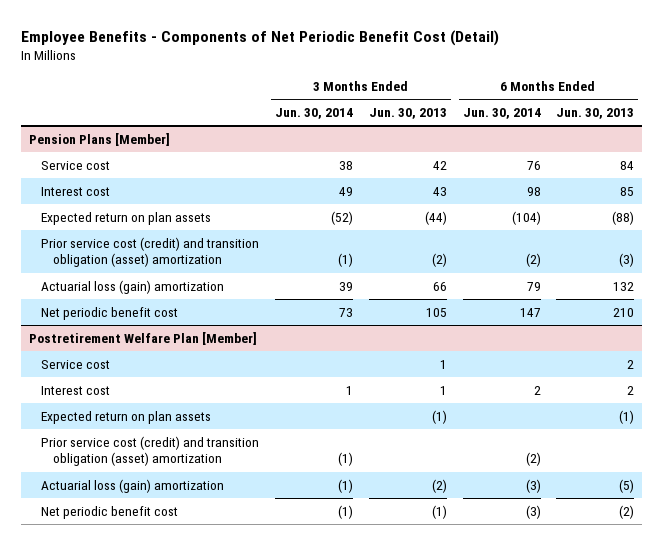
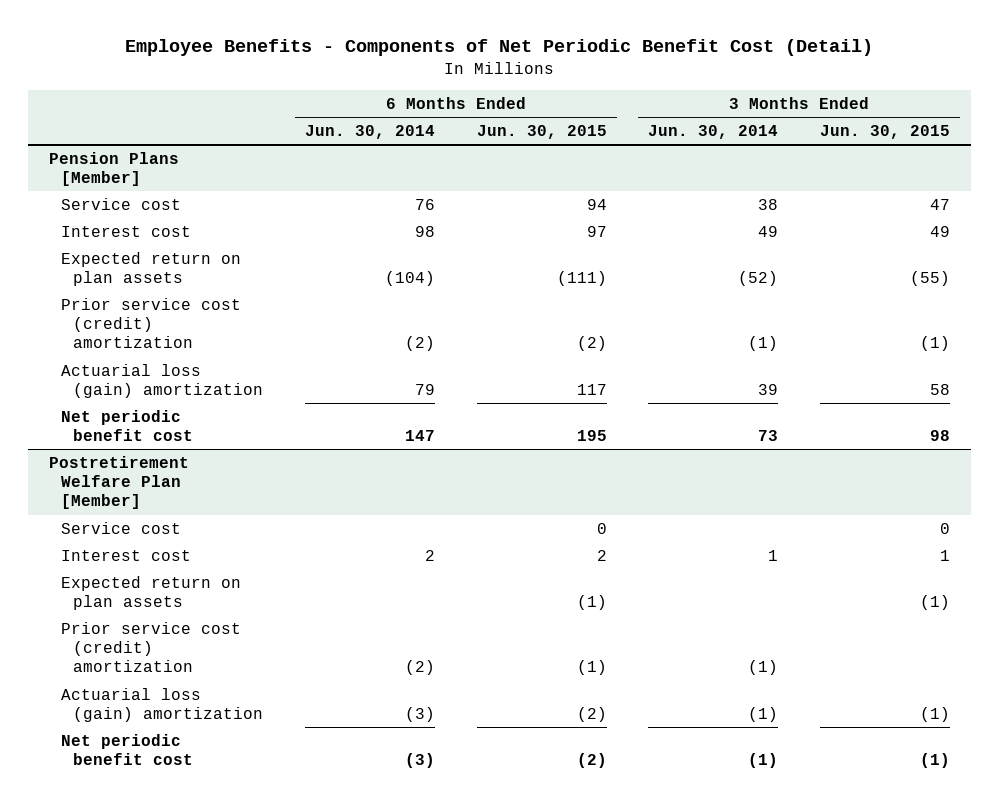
[368,108,447,120] Jun. 30, 2013 -> none
[556,108,635,120] Jun. 30, 2013 -> none
none -> [476,124,607,139] Jun. 30, 2015
none -> [819,124,950,139] Jun. 30, 2015
[40,236,259,268] Prior service cost (credit) and transition obligation (asset) amortization -> [60,297,241,349] Prior service cost (credit) amortization
[40,435,259,467] Prior service cost (credit) and transition obligation (asset) amortization -> [60,621,241,673] Prior service cost (credit) amortization

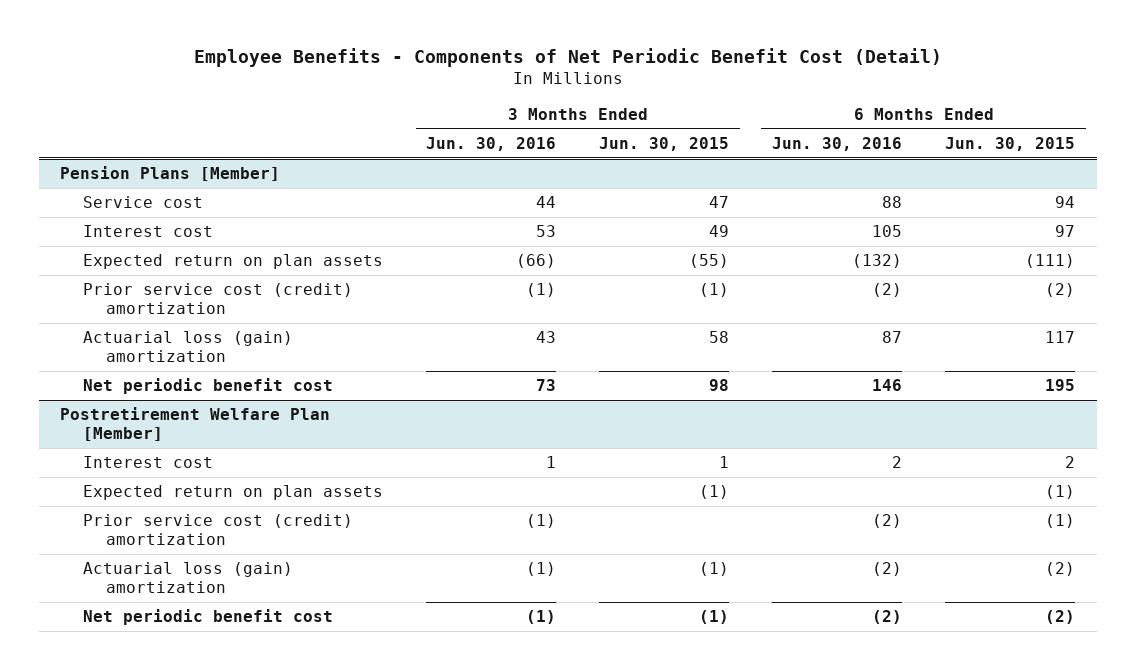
[305,124,436,139] Jun. 30, 2014 -> none
[648,124,779,139] Jun. 30, 2014 -> none
none -> [426,136,557,151] Jun. 30, 2016
none -> [772,136,903,151] Jun. 30, 2016
[60,521,181,534] Service cost -> none

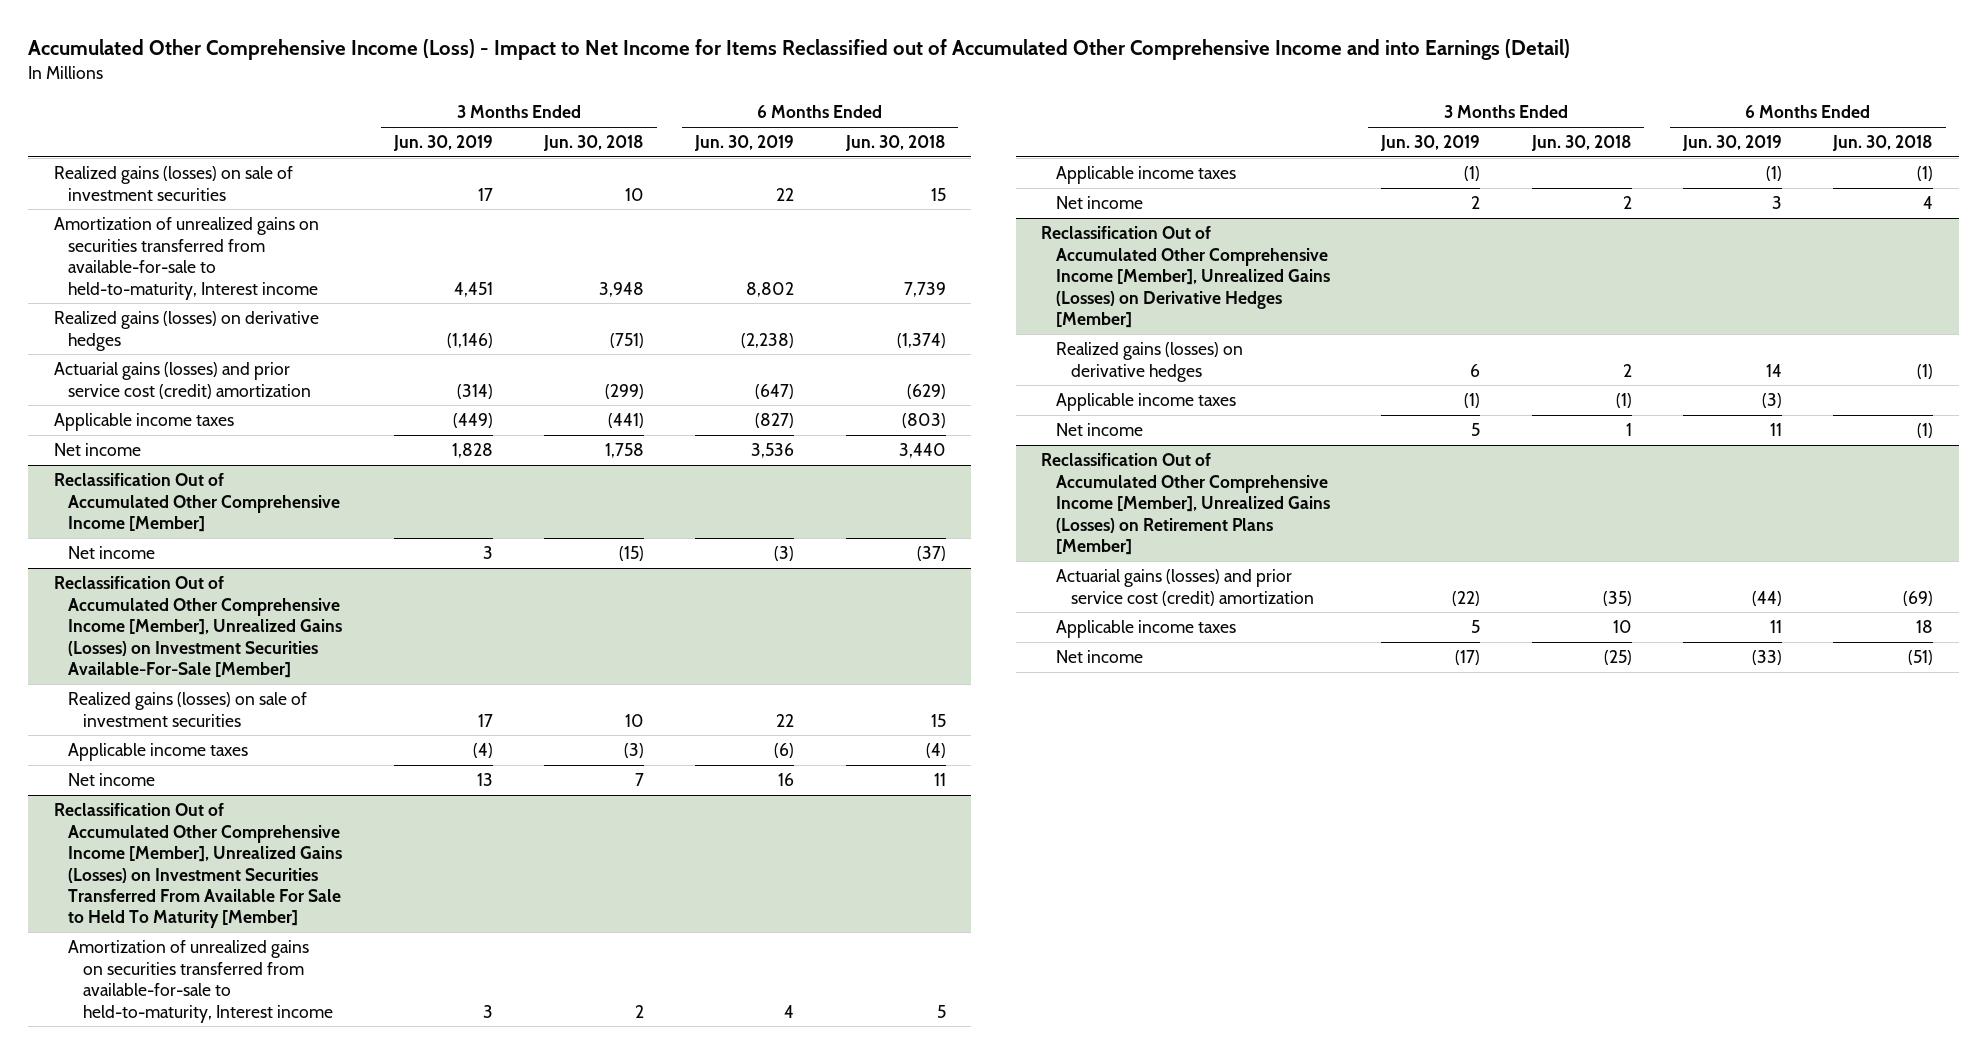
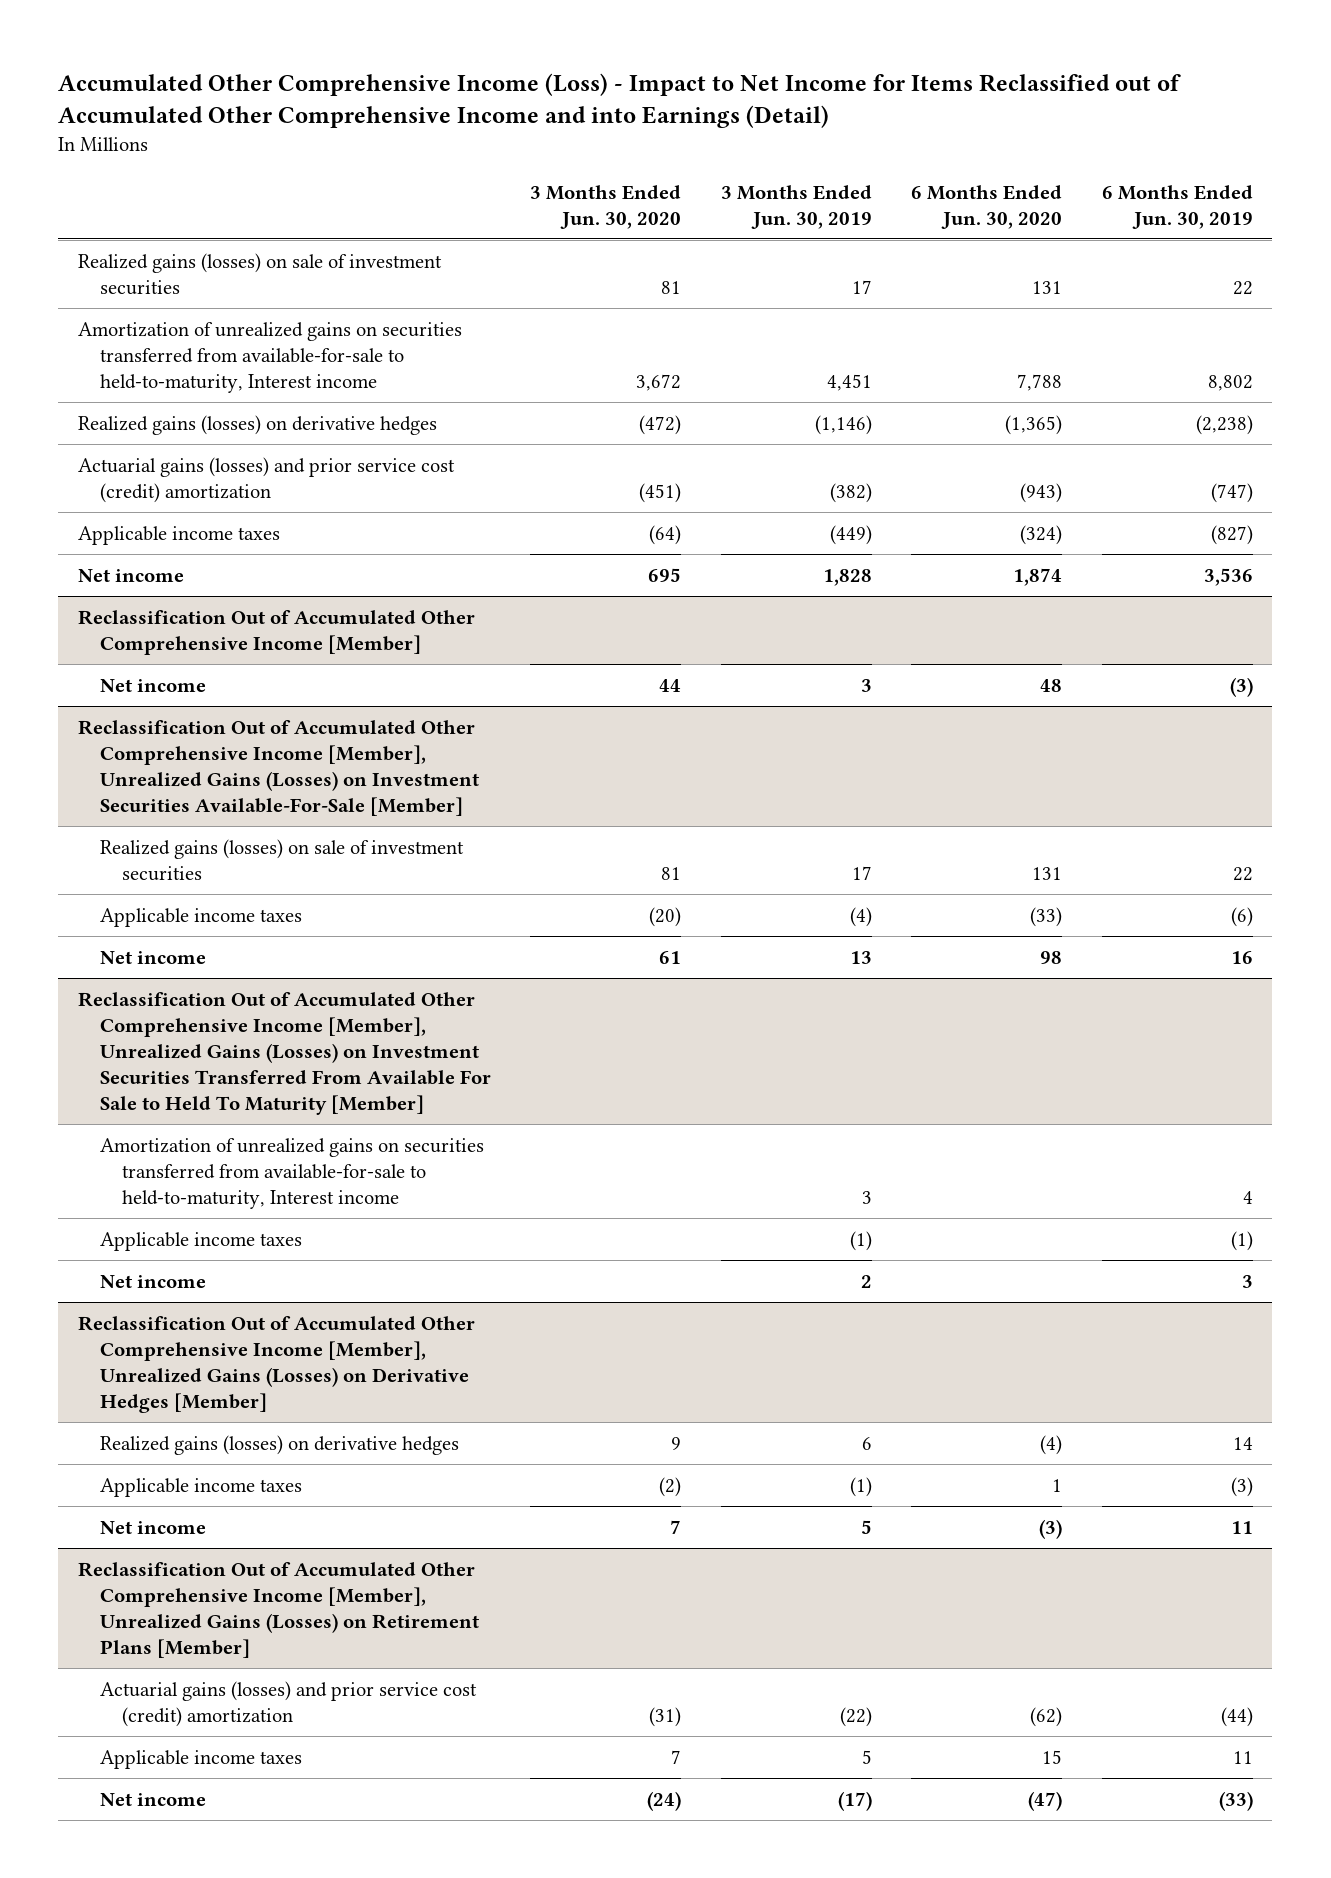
[542,135,644,152] Jun. 30, 2018 -> none
[844,135,946,152] Jun. 30, 2018 -> none
none -> [530,184,682,229] 3 Months Ended Jun. 30, 2020
none -> [911,184,1063,229] 6 Months Ended Jun. 30, 2020
[456,383,493,399] (314) -> [829,482,872,503] (382)
[755,383,795,399] (647) -> [1210,482,1253,503] (747)

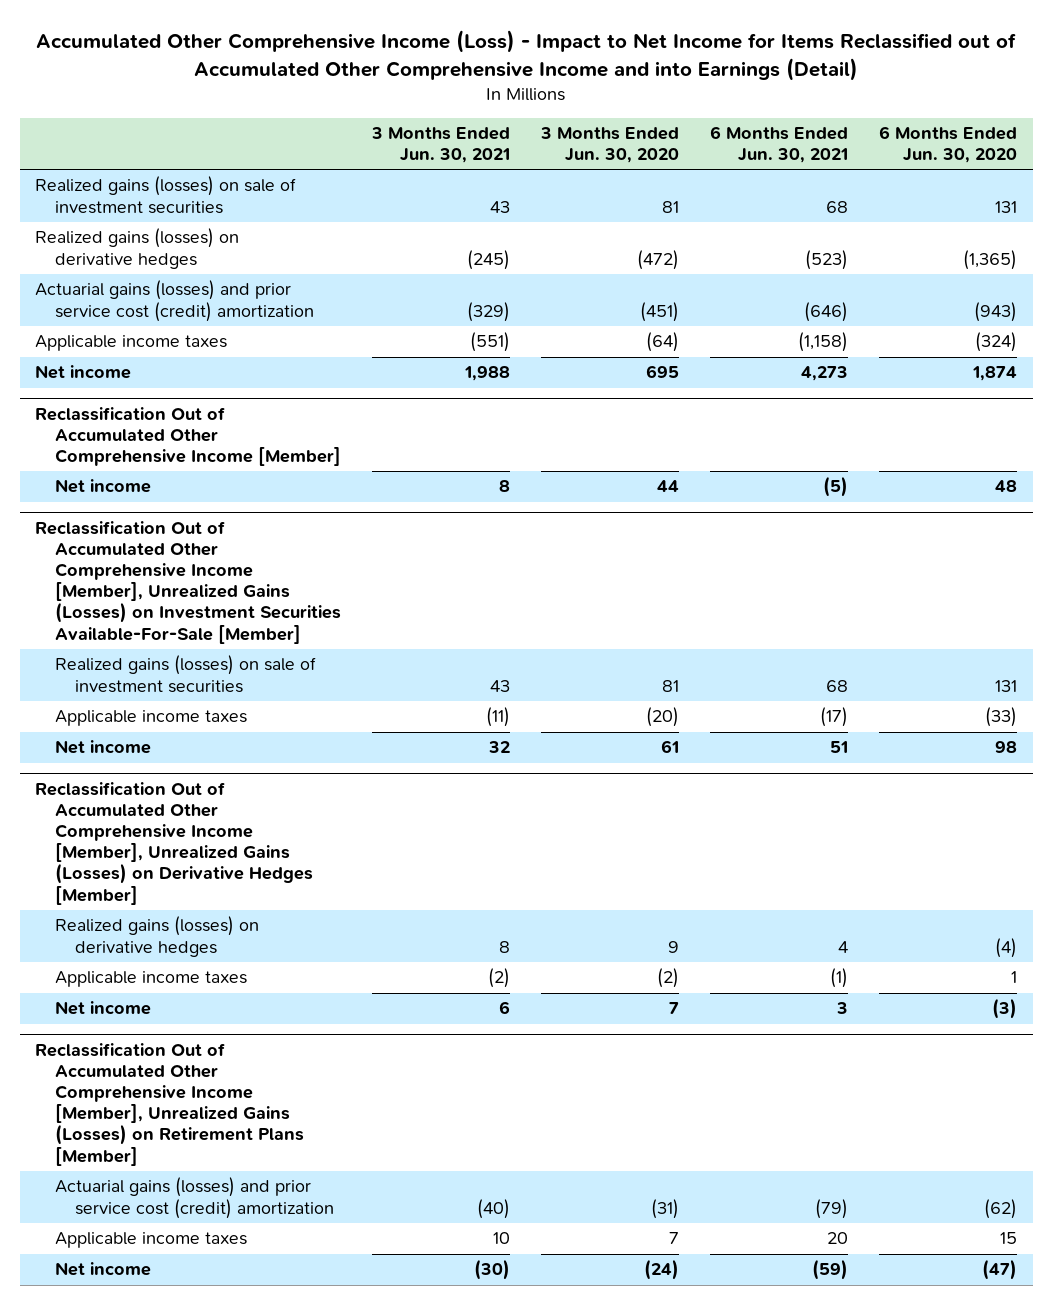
[720,184,872,229] 3 Months Ended Jun. 30, 2019 -> none
[1101,184,1253,229] 6 Months Ended Jun. 30, 2019 -> none
none -> [371,127,511,164] 3 Months Ended Jun. 30, 2021
none -> [710,126,849,164] 6 Months Ended Jun. 30, 2021
[78,321,463,393] Amortization of unrealized gains on securities transferred from available-for-sale to held-to-maturity, Interest income -> none
[78,991,492,1115] Reclassification Out of Accumulated Other Comprehensive Income [Member], Unrealized Gains (Losses) on Investment Securities Transferred From Available For Sale to Held To Maturity [Member] -> none
[100,1137,485,1209] Amortization of unrealized gains on securities transferred from available-for-sale to held-to-maturity, Interest income -> none
[100,1231,303,1251] Applicable income taxes -> none
[100,1274,207,1288] Net income -> none

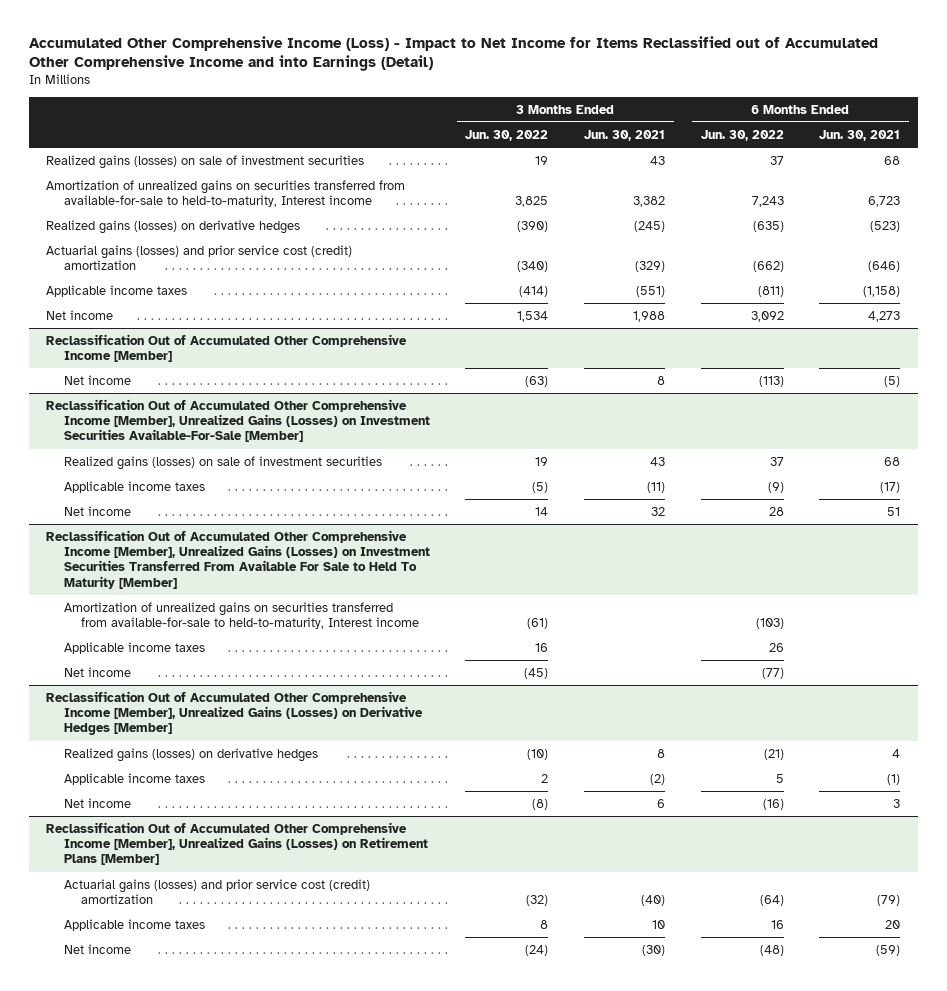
[540,127,680,164] 3 Months Ended Jun. 30, 2020 -> none
[879,126,1018,164] 6 Months Ended Jun. 30, 2020 -> none
none -> [465,129,549,141] Jun. 30, 2022
none -> [700,129,784,141] Jun. 30, 2022
none -> [46,179,406,208] Amortization of unrealized gains on securities transferred from available-for-sale to held-to-maturity, Interest income
none -> [46,529,430,589] Reclassification Out of Accumulated Other Comprehensive Income [Member], Unrealized Gains (Losses) on Investment Securities Transferred From Available For Sale to Held To Maturity [Member]
none -> [63,601,420,630] Amortization of unrealized gains on securities transferred from available-for-sale to held-to-maturity, Interest income
none -> [63,641,205,654] Applicable income taxes
none -> [63,666,131,677] Net income

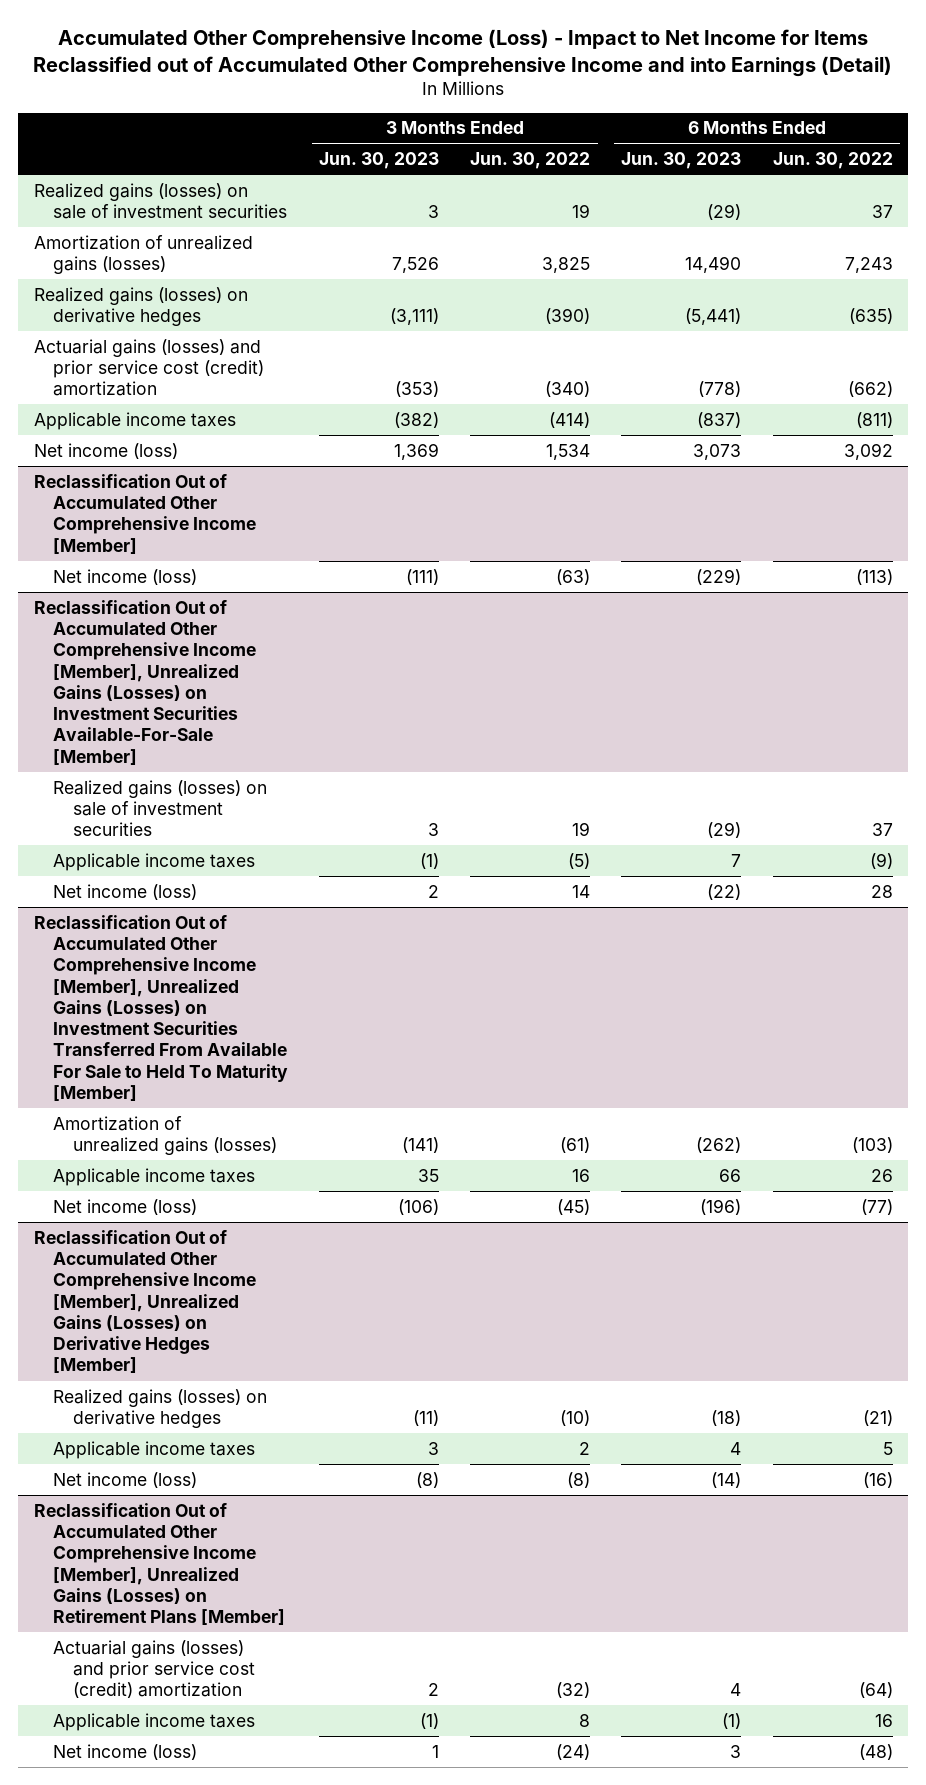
[584,129,666,141] Jun. 30, 2021 -> none
[819,129,901,141] Jun. 30, 2021 -> none
none -> [319,152,440,170] Jun. 30, 2023
none -> [621,152,742,170] Jun. 30, 2023
[46,179,406,208] Amortization of unrealized gains on securities transferred from available-for-sale to held-to-maturity, Interest income -> [33,234,253,275] Amortization of unrealized gains (losses)
[46,309,114,320] Net income -> [33,442,178,459] Net income (loss)
[63,374,131,385] Net income -> [53,568,198,585] Net income (loss)
[63,505,131,516] Net income -> [53,883,198,900] Net income (loss)
[63,601,420,630] Amortization of unrealized gains on securities transferred from available-for-sale to held-to-maturity, Interest income -> [53,1115,277,1156] Amortization of unrealized gains (losses)
[63,666,131,677] Net income -> [53,1198,198,1215] Net income (loss)
[63,797,131,808] Net income -> [53,1471,198,1488] Net income (loss)
[63,943,131,954] Net income -> [53,1743,198,1760] Net income (loss)

